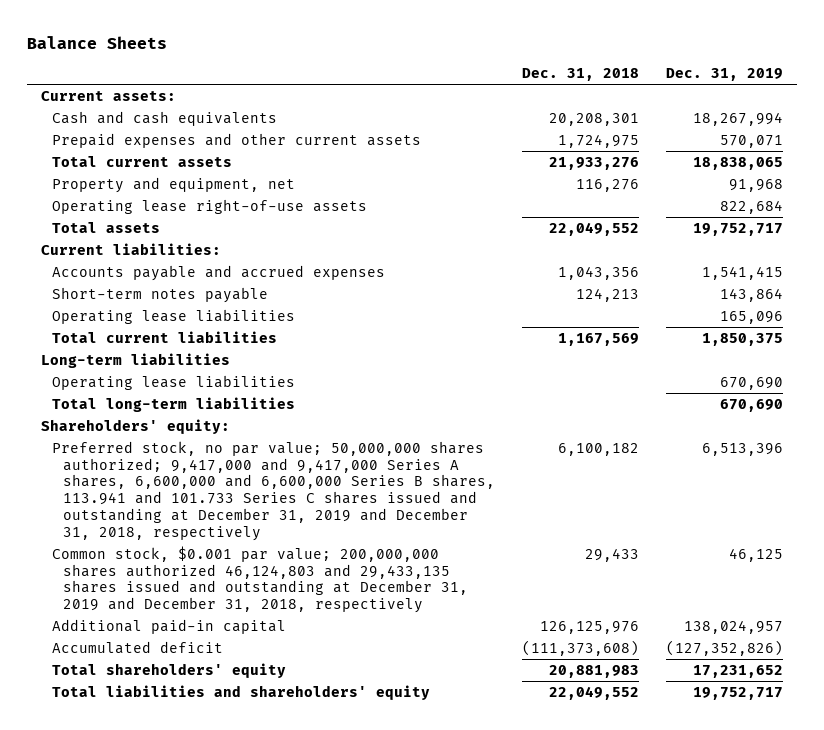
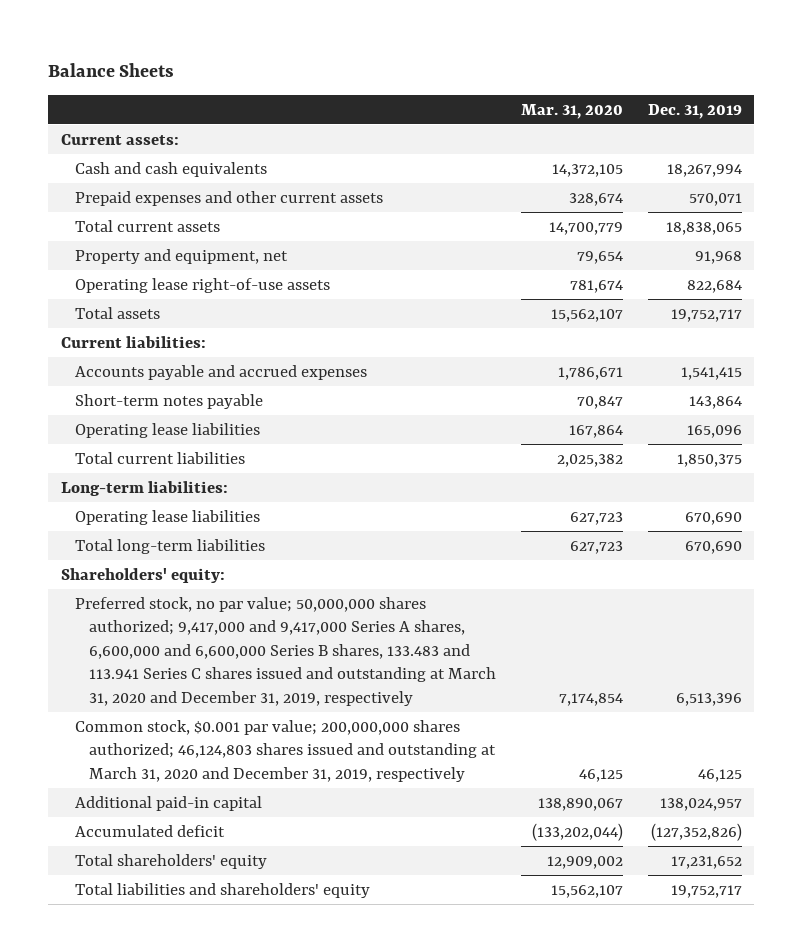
[522,68,640,82] Dec. 31, 2018 -> none
none -> [520,103,623,119] Mar. 31, 2020
[40,352,230,368] Long-term liabilities -> [60,480,228,496] Long-term liabilities:
[51,440,496,541] Preferred stock, no par value; 50,000,000 shares authorized; 9,417,000 and 9,417,000 Series A shares, 6,600,000 and 6,600,000 Series B shares, 113.941 and 101.733 Series C shares issued and outstanding at December 31, 2019 and December 31, 2018, respectively -> [74,596,496,707] Preferred stock, no par value; 50,000,000 shares authorized; 9,417,000 and 9,417,000 Series A shares, 6,600,000 and 6,600,000 Series B shares, 133.483 and 113.941 Series C shares issued and outstanding at March 31, 2020 and December 31, 2019, respectively
[51,545,469,614] Common stock, $0.001 par value; 200,000,000 shares authorized 46,124,803 and 29,433,135 shares issued and outstanding at December 31, 2019 and December 31, 2018, respectively -> [74,719,496,782] Common stock, $0.001 par value; 200,000,000 shares authorized; 46,124,803 shares issued and outstanding at March 31, 2020 and December 31, 2019, respectively

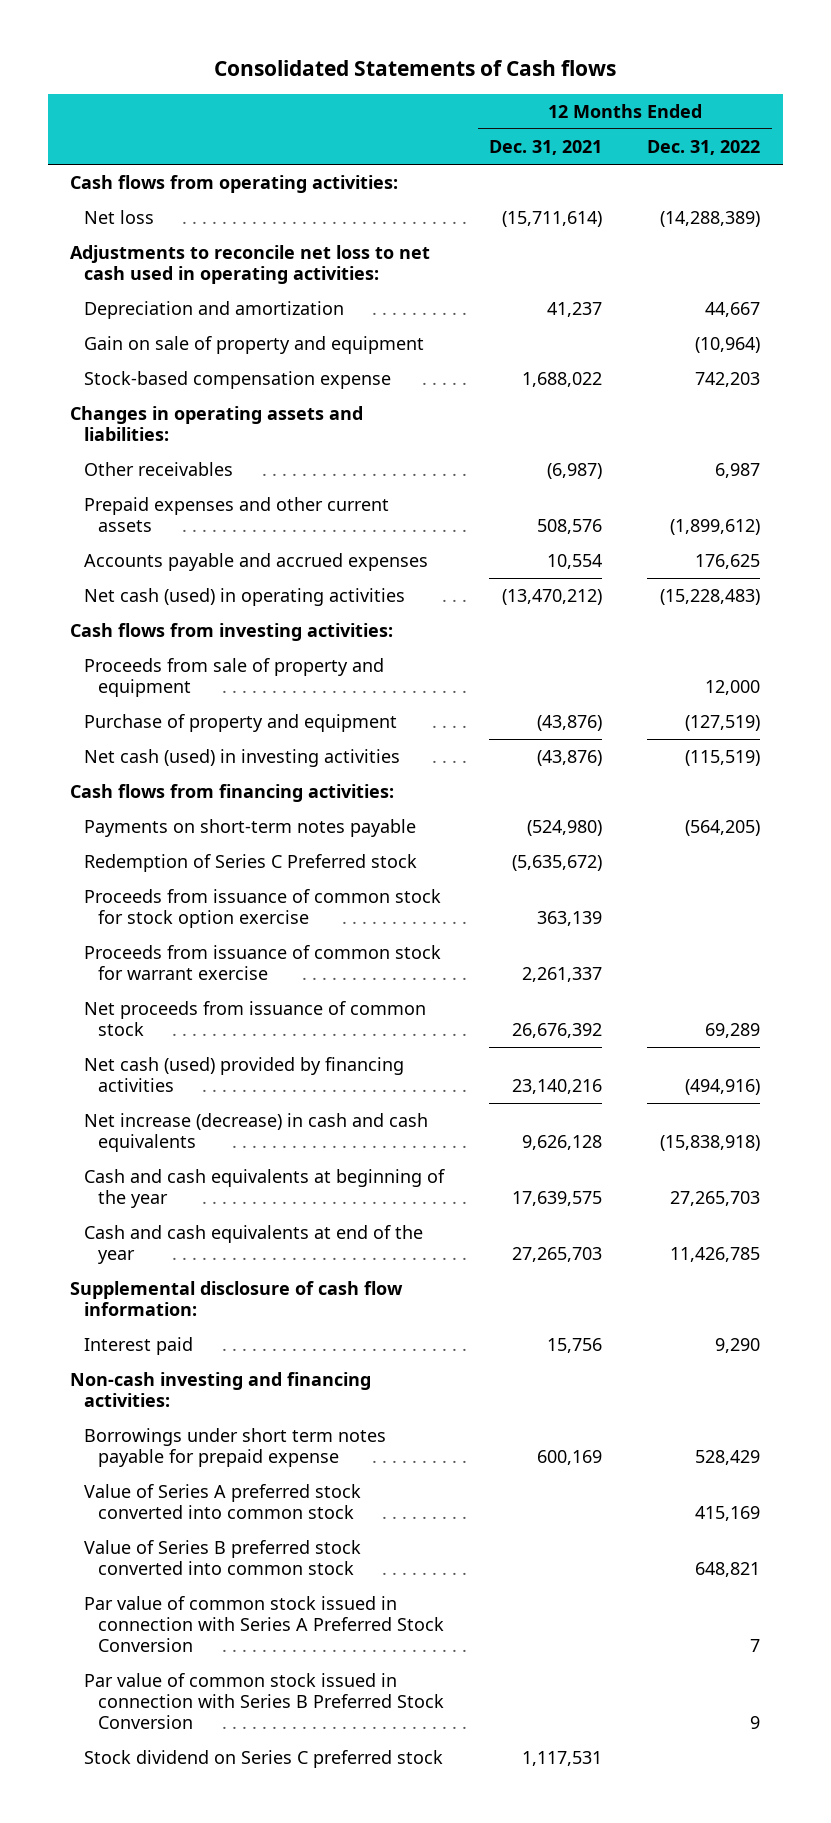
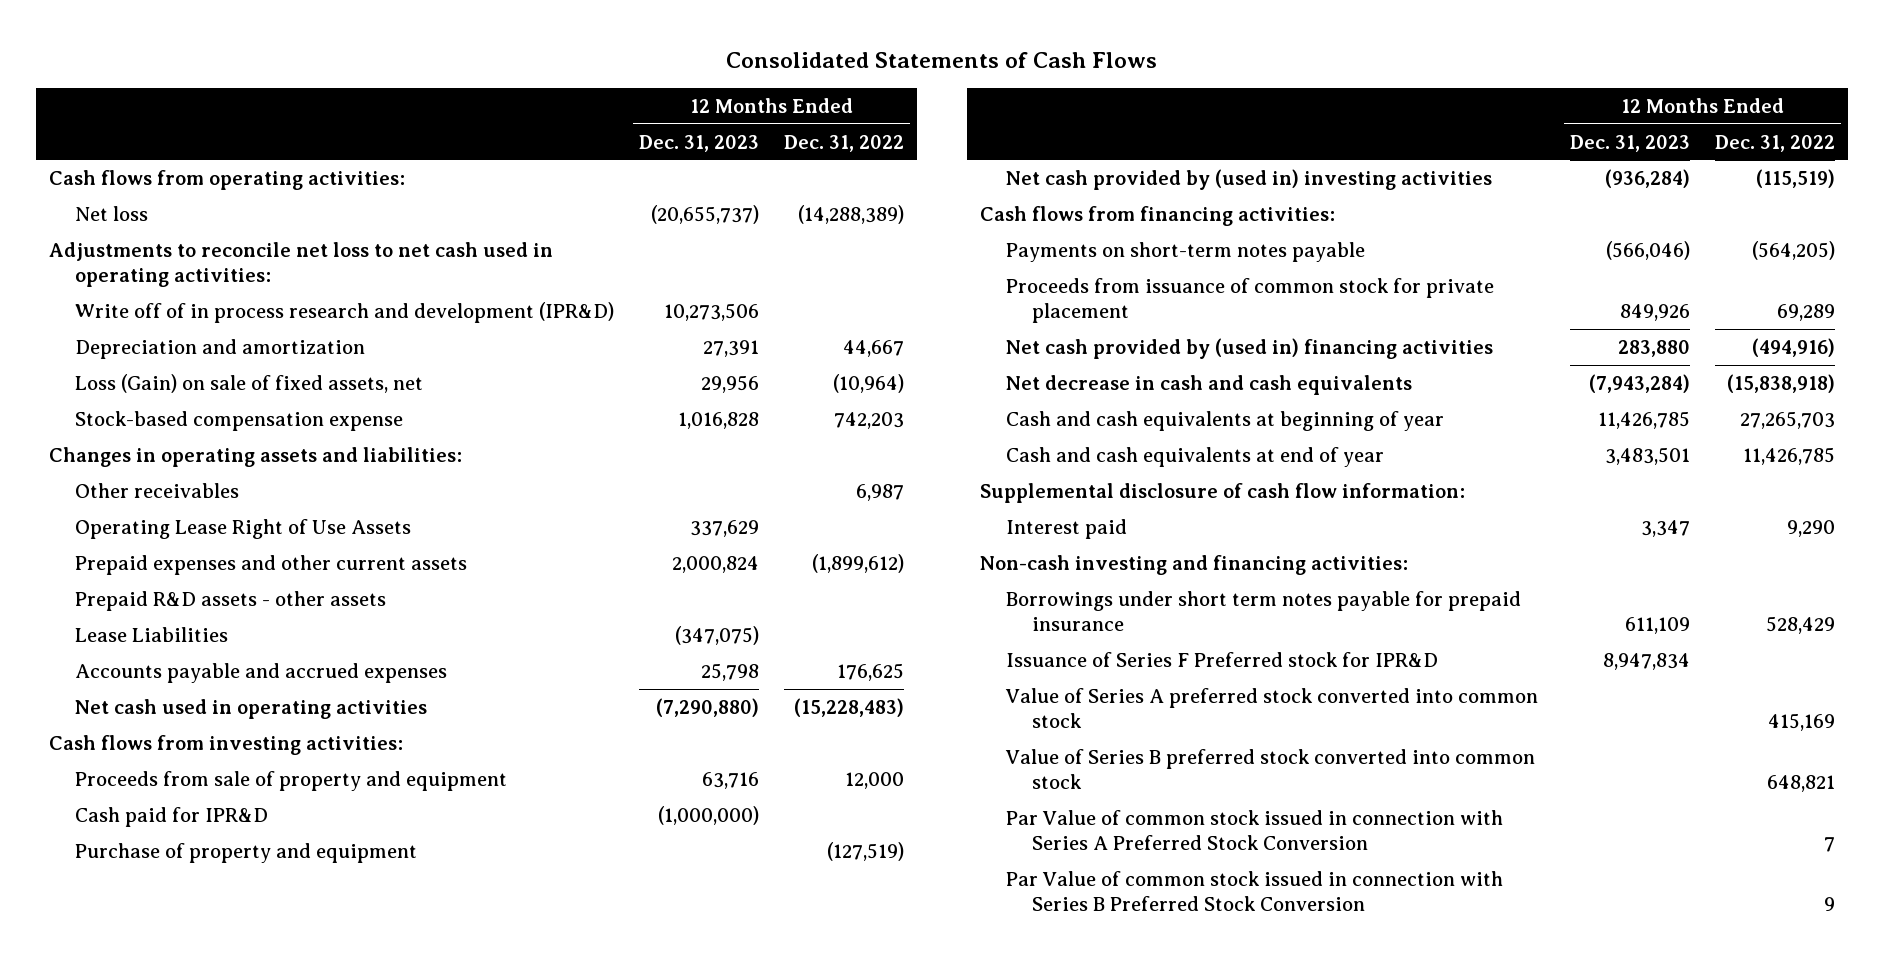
[214,59,617,76] Consolidated Statements of Cash flows -> [726,51,1158,68] Consolidated Statements of Cash Flows
[489,140,603,156] Dec. 31, 2021 -> none
none -> [639,134,760,152] Dec. 31, 2023
none -> [75,301,615,323] Write off of in process research and development (IPR&D)
[83,336,424,355] Gain on sale of property and equipment -> [75,373,424,393] Loss (Gain) on sale of fixed assets, net
none -> [75,518,412,539] Operating Lease Right of Use Assets
none -> [75,590,387,611] Prepaid R&D assets - other assets
none -> [75,626,229,642] Lease Liabilities
[83,588,405,607] Net cash (used) in operating activities -> [75,698,428,719] Net cash used in operating activities
none -> [75,806,269,827] Cash paid for IPR&D
[83,749,400,768] Net cash (used) in investing activities -> [1005,168,1492,190] Net cash provided by (used in) investing activities
[83,854,417,873] Redemption of Series C Preferred stock -> none
[83,889,441,929] Proceeds from issuance of common stock for stock option exercise -> none
[83,945,441,981] Proceeds from issuance of common stock for warrant exercise -> none
[83,1001,426,1037] Net proceeds from issuance of common stock -> [1005,277,1494,323] Proceeds from issuance of common stock for private placement
[83,1057,404,1093] Net cash (used) provided by financing activities -> [1005,337,1493,359] Net cash provided by (used in) financing activities
[83,1113,428,1153] Net increase (decrease) in cash and cash equivalents -> [1005,374,1412,395] Net decrease in cash and cash equivalents
[83,1169,445,1209] Cash and cash equivalents at beginning of the year -> [1005,410,1444,431] Cash and cash equivalents at beginning of year
[83,1225,423,1265] Cash and cash equivalents at end of the year -> [1005,446,1384,467] Cash and cash equivalents at end of year
[83,1428,386,1468] Borrowings under short term notes payable for prepaid expense -> [1005,590,1521,631] Borrowings under short term notes payable for prepaid insurance
none -> [1005,651,1438,667] Issuance of Series F Preferred stock for IPR&D
[83,1750,443,1769] Stock dividend on Series C preferred stock -> none
[83,1596,444,1653] Par value of common stock issued in connection with Series A Preferred Stock Conversion -> [1005,809,1503,850] Par Value of common stock issued in connection with Series A Preferred Stock Conversion
[83,1673,444,1730] Par value of common stock issued in connection with Series B Preferred Stock Conversion -> [1005,870,1503,911] Par Value of common stock issued in connection with Series B Preferred Stock Conversion

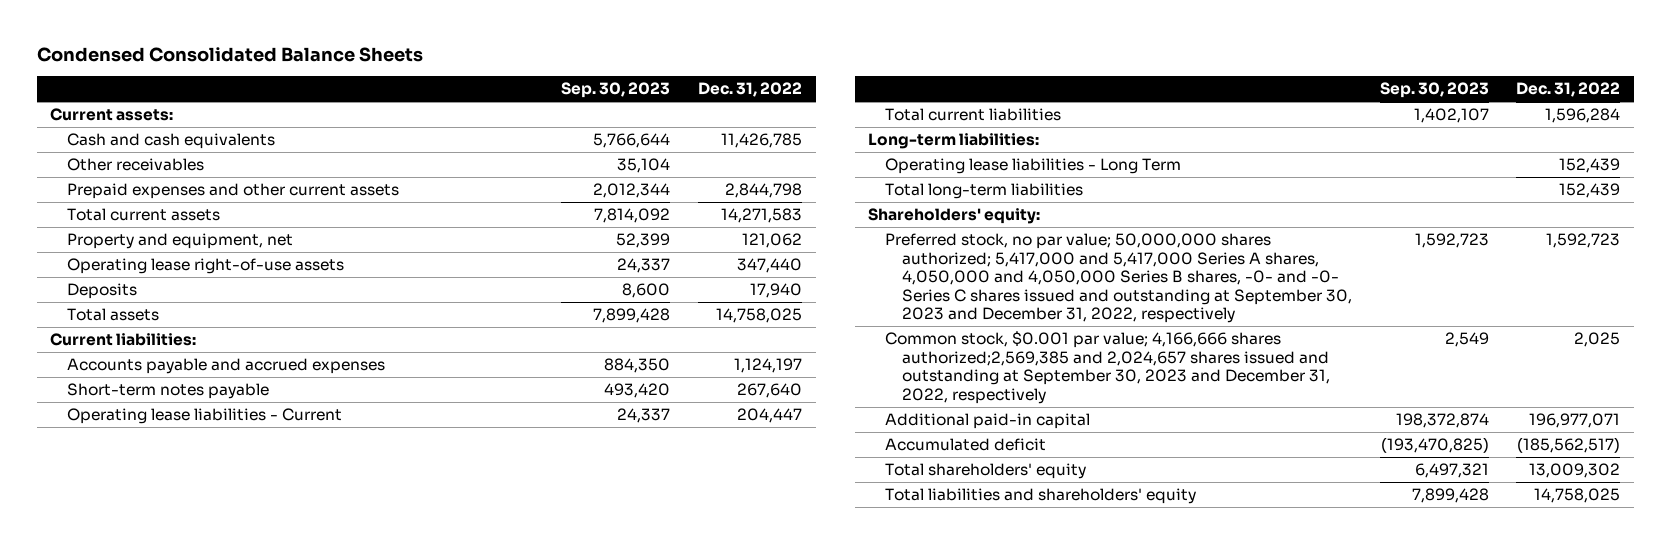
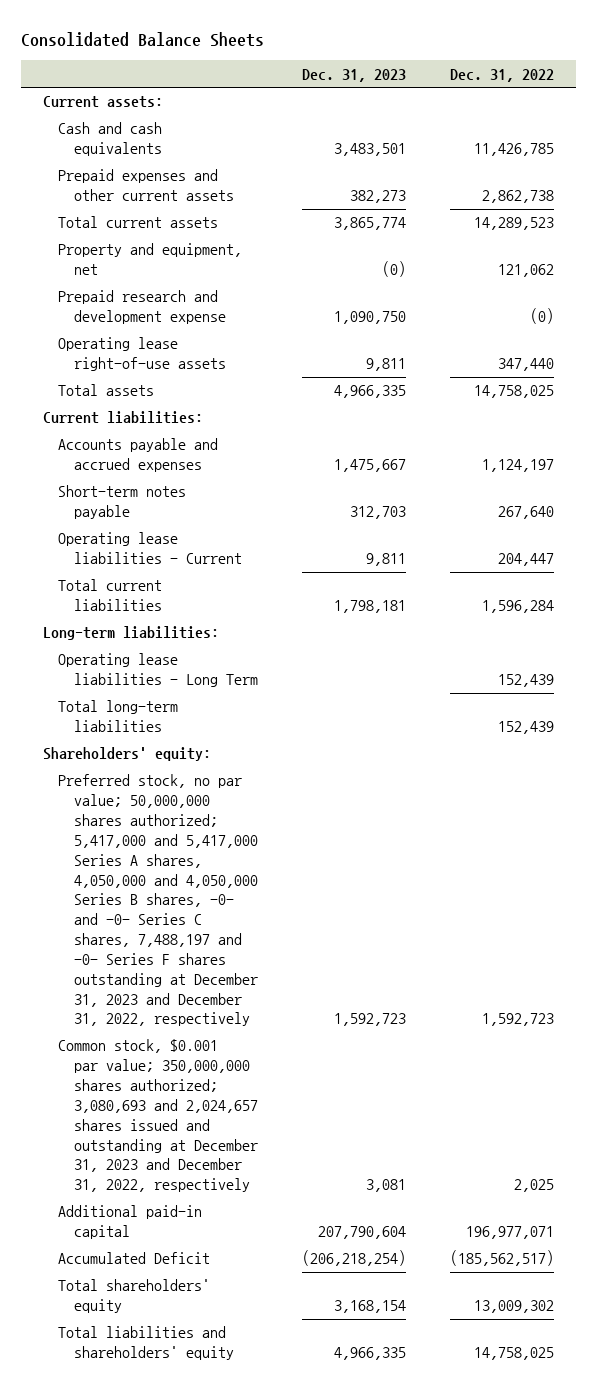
[36,46,423,62] Condensed Consolidated Balance Sheets -> [21,31,265,47] Consolidated Balance Sheets
[561,82,671,99] Sep. 30, 2023 -> none
none -> [301,68,406,82] Dec. 31, 2023
[67,158,205,172] Other receivables -> none
[724,183,802,199] 2,844,798 -> [481,190,554,204] 2,862,738
[720,208,802,224] 14,271,583 -> [473,217,554,231] 14,289,523
none -> [58,290,226,325] Prepaid research and development expense
[67,283,138,300] Deposits -> none
[885,233,1353,324] Preferred stock, no par value; 50,000,000 shares authorized; 5,417,000 and 5,417,000 Series A shares, 4,050,000 and 4,050,000 Series B shares, -0- and -0- Series C shares issued and outstanding at September 30, 2023 and December 31, 2022, respectively -> [58,774,258,1027] Preferred stock, no par value; 50,000,000 shares authorized; 5,417,000 and 5,417,000 Series A shares, 4,050,000 and 4,050,000 Series B shares, -0- and -0- Series C shares, 7,488,197 and -0- Series F shares outstanding at December 31, 2023 and December 31, 2022, respectively
[885,331,1331,404] Common stock, $0.001 par value; 4,166,666 shares authorized;2,569,385 and 2,024,657 shares issued and outstanding at September 30, 2023 and December 31, 2022, respectively -> [58,1039,258,1193] Common stock, $0.001 par value; 350,000,000 shares authorized; 3,080,693 and 2,024,657 shares issued and outstanding at December 31, 2023 and December 31, 2022, respectively
[885,438,1047,452] Accumulated deficit -> [58,1252,211,1265] Accumulated Deficit

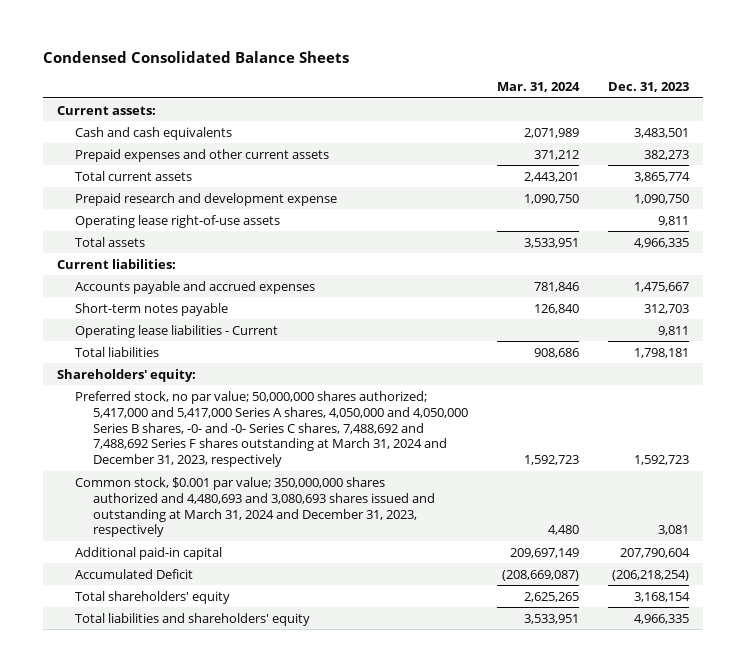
[21,31,265,47] Consolidated Balance Sheets -> [42,50,349,63] Condensed Consolidated Balance Sheets
[449,68,554,82] Dec. 31, 2022 -> none
none -> [497,81,581,92] Mar. 31, 2024
[58,243,243,276] Property and equipment, net -> none
[43,626,220,641] Long-term liabilities: -> none
[58,653,258,688] Operating lease liabilities - Long Term -> none
[58,700,179,733] Total long-term liabilities -> none
[58,579,163,612] Total current liabilities -> [75,346,160,357] Total liabilities
[58,774,258,1027] Preferred stock, no par value; 50,000,000 shares authorized; 5,417,000 and 5,417,000 Series A shares, 4,050,000 and 4,050,000 Series B shares, -0- and -0- Series C shares, 7,488,197 and -0- Series F shares outstanding at December 31, 2023 and December 31, 2022, respectively -> [75,390,469,468] Preferred stock, no par value; 50,000,000 shares authorized; 5,417,000 and 5,417,000 Series A shares, 4,050,000 and 4,050,000 Series B shares, -0- and -0- Series C shares, 7,488,692 and 7,488,692 Series F shares outstanding at March 31, 2024 and December 31, 2023, respectively
[58,1039,258,1193] Common stock, $0.001 par value; 350,000,000 shares authorized; 3,080,693 and 2,024,657 shares issued and outstanding at December 31, 2023 and December 31, 2022, respectively -> [75,476,436,538] Common stock, $0.001 par value; 350,000,000 shares authorized and 4,480,693 and 3,080,693 shares issued and outstanding at March 31, 2024 and December 31, 2023, respectively

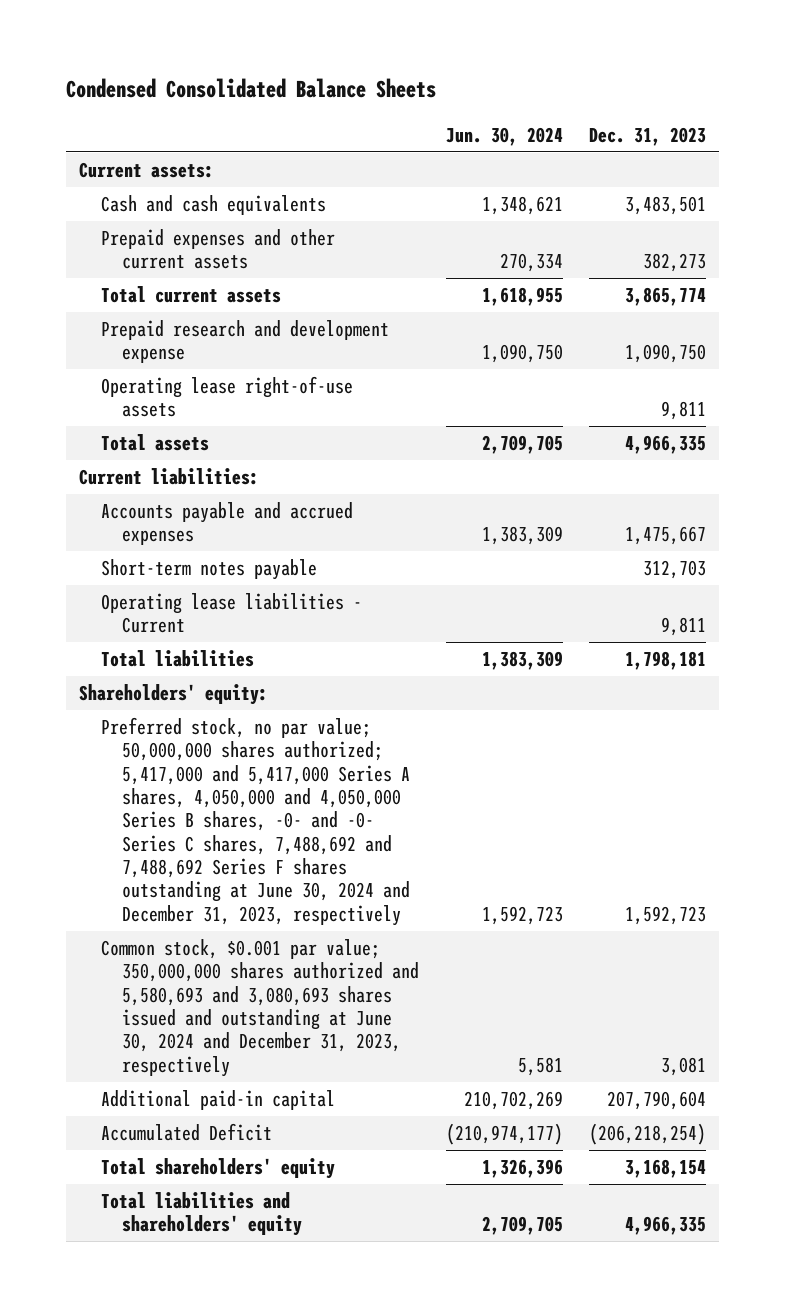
[497,81,581,92] Mar. 31, 2024 -> none
none -> [445,126,563,146] Jun. 30, 2024
[75,390,469,468] Preferred stock, no par value; 50,000,000 shares authorized; 5,417,000 and 5,417,000 Series A shares, 4,050,000 and 4,050,000 Series B shares, -0- and -0- Series C shares, 7,488,692 and 7,488,692 Series F shares outstanding at March 31, 2024 and December 31, 2023, respectively -> [100,717,411,926] Preferred stock, no par value; 50,000,000 shares authorized; 5,417,000 and 5,417,000 Series A shares, 4,050,000 and 4,050,000 Series B shares, -0- and -0- Series C shares, 7,488,692 and 7,488,692 Series F shares outstanding at June 30, 2024 and December 31, 2023, respectively
[75,476,436,538] Common stock, $0.001 par value; 350,000,000 shares authorized and 4,480,693 and 3,080,693 shares issued and outstanding at March 31, 2024 and December 31, 2023, respectively -> [100,939,420,1077] Common stock, $0.001 par value; 350,000,000 shares authorized and 5,580,693 and 3,080,693 shares issued and outstanding at June 30, 2024 and December 31, 2023, respectively

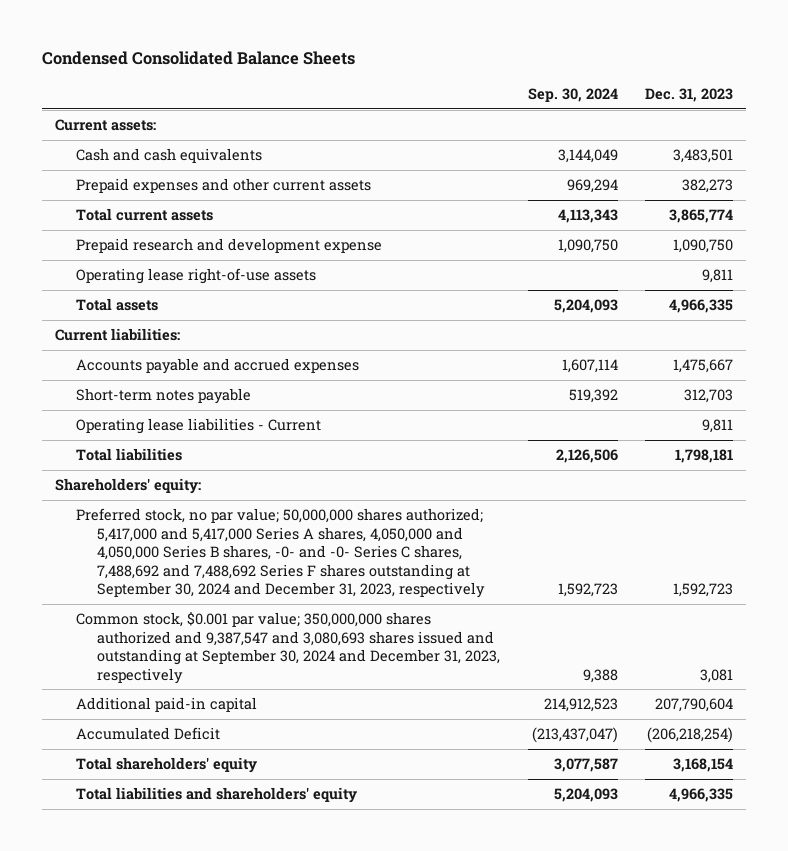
[445,126,563,146] Jun. 30, 2024 -> none
none -> [527,87,618,102] Sep. 30, 2024
[100,717,411,926] Preferred stock, no par value; 50,000,000 shares authorized; 5,417,000 and 5,417,000 Series A shares, 4,050,000 and 4,050,000 Series B shares, -0- and -0- Series C shares, 7,488,692 and 7,488,692 Series F shares outstanding at June 30, 2024 and December 31, 2023, respectively -> [76,508,486,599] Preferred stock, no par value; 50,000,000 shares authorized; 5,417,000 and 5,417,000 Series A shares, 4,050,000 and 4,050,000 Series B shares, -0- and -0- Series C shares, 7,488,692 and 7,488,692 Series F shares outstanding at September 30, 2024 and December 31, 2023, respectively
[100,939,420,1077] Common stock, $0.001 par value; 350,000,000 shares authorized and 5,580,693 and 3,080,693 shares issued and outstanding at June 30, 2024 and December 31, 2023, respectively -> [76,612,501,684] Common stock, $0.001 par value; 350,000,000 shares authorized and 9,387,547 and 3,080,693 shares issued and outstanding at September 30, 2024 and December 31, 2023, respectively

